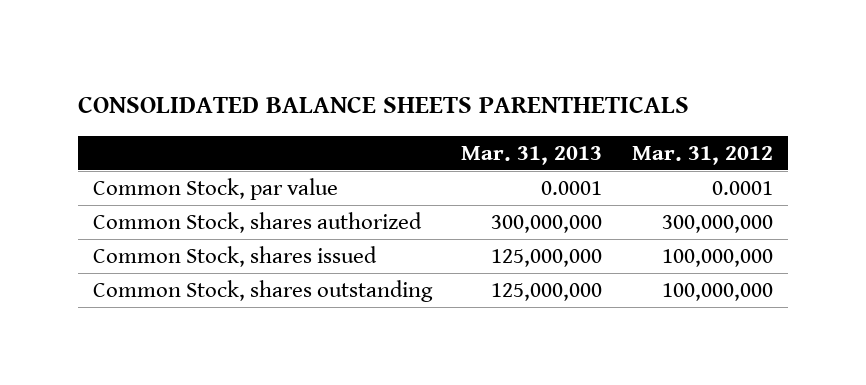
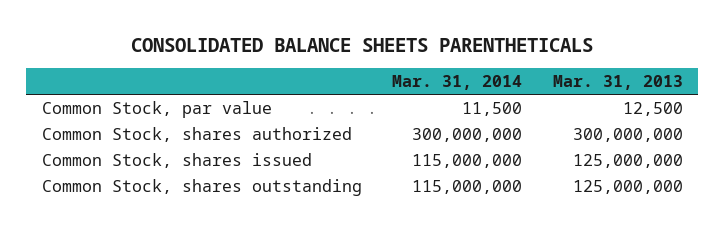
[631,145,773,165] Mar. 31, 2012 -> none
none -> [392,75,523,91] Mar. 31, 2014
[541,180,603,195] 0.0001 -> [623,101,684,116] 12,500

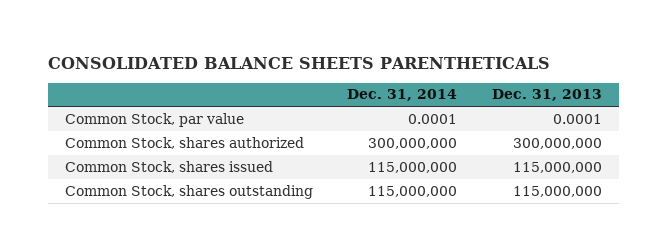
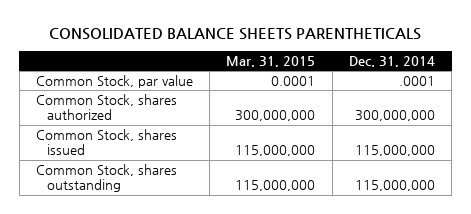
[491,89,602,102] Dec. 31, 2013 -> none
none -> [226,55,316,67] Mar. 31, 2015
[408,113,458,124] 0.0001 -> [399,76,436,87] .0001

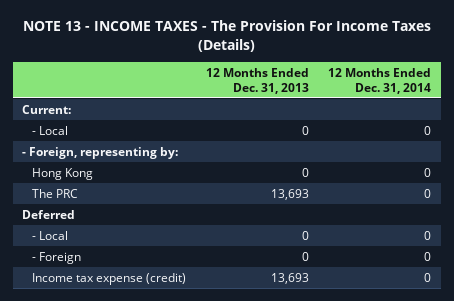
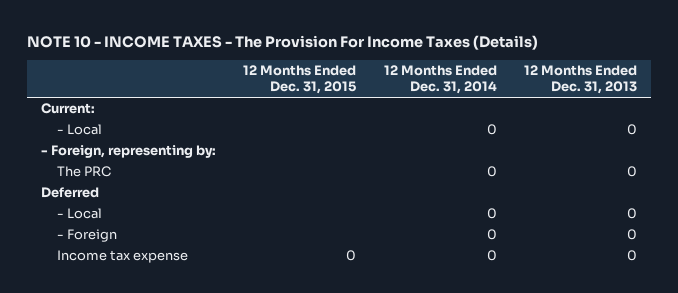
[22,20,431,52] NOTE 13 - INCOME TAXES - The Provision For Income Taxes (Details) -> [27,35,539,51] NOTE 10 - INCOME TAXES - The Provision For Income Taxes (Details)
none -> [243,65,357,95] 12 Months Ended Dec. 31, 2015
[31,167,93,180] Hong Kong -> none
[270,188,309,200] 13,693 -> [627,166,638,178] 0
[31,272,186,285] Income tax expense (credit) -> [56,250,188,264] Income tax expense
[270,272,309,284] 13,693 -> [627,250,638,262] 0

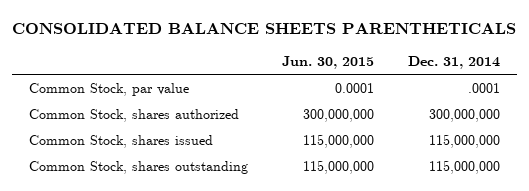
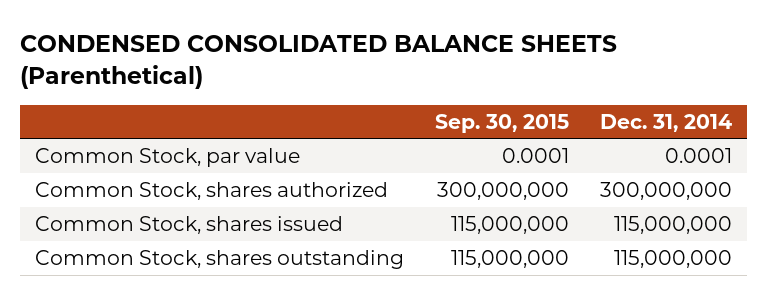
[12,23,517,35] CONSOLIDATED BALANCE SHEETS PARENTHETICALS -> [20,35,618,90] CONDENSED CONSOLIDATED BALANCE SHEETS (Parenthetical)
[282,56,375,70] Jun. 30, 2015 -> none
none -> [435,113,570,133] Sep. 30, 2015
[468,82,501,93] .0001 -> [664,148,732,164] 0.0001

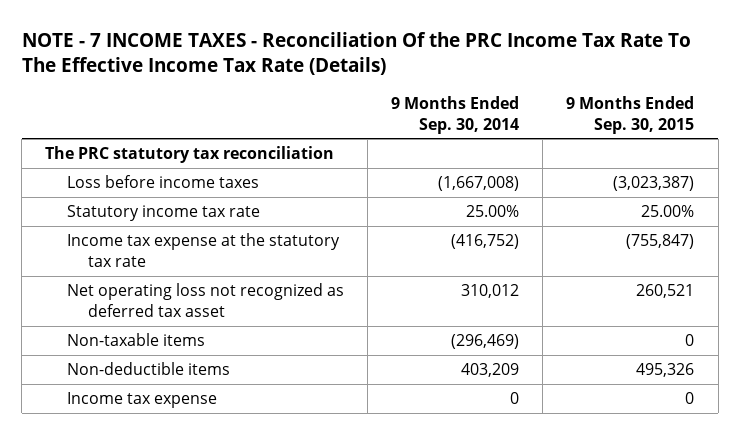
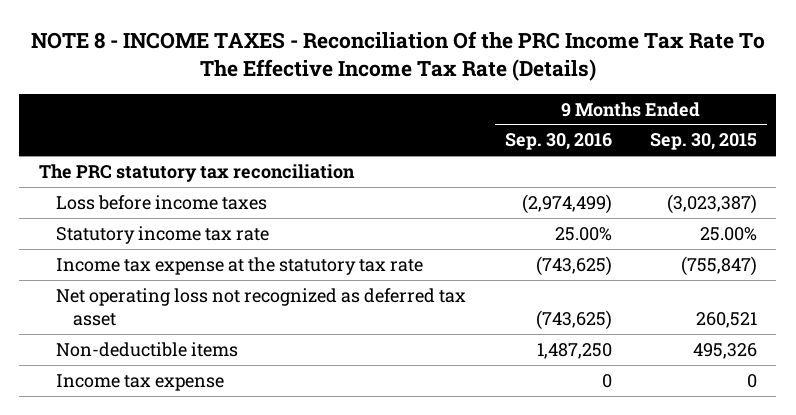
[21,32,691,76] NOTE - 7 INCOME TAXES - Reconciliation Of the PRC Income Tax Rate To The Effective Income Tax Rate (Details) -> [30,30,765,81] NOTE 8 - INCOME TAXES - Reconciliation Of the PRC Income Tax Rate To The Effective Income Tax Rate (Details)
[391,95,520,134] 9 Months Ended Sep. 30, 2014 -> none
none -> [504,133,612,151] Sep. 30, 2016
[66,333,205,347] Non-taxable items -> none

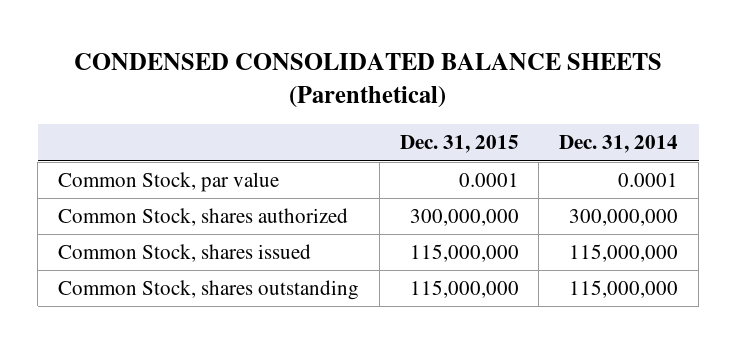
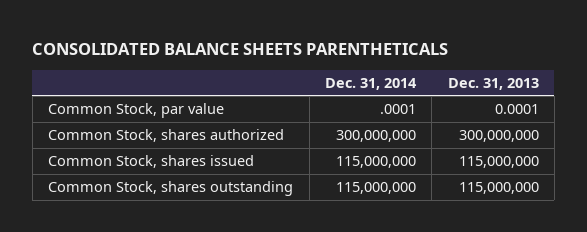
[74,53,663,109] CONDENSED CONSOLIDATED BALANCE SHEETS (Parenthetical) -> [32,42,449,55] CONSOLIDATED BALANCE SHEETS PARENTHETICALS
[399,135,519,154] Dec. 31, 2015 -> none
none -> [447,77,539,90] Dec. 31, 2013
[618,173,679,188] 0.0001 -> [379,103,416,114] .0001

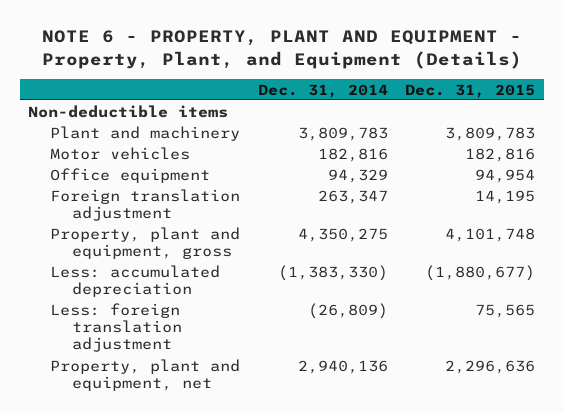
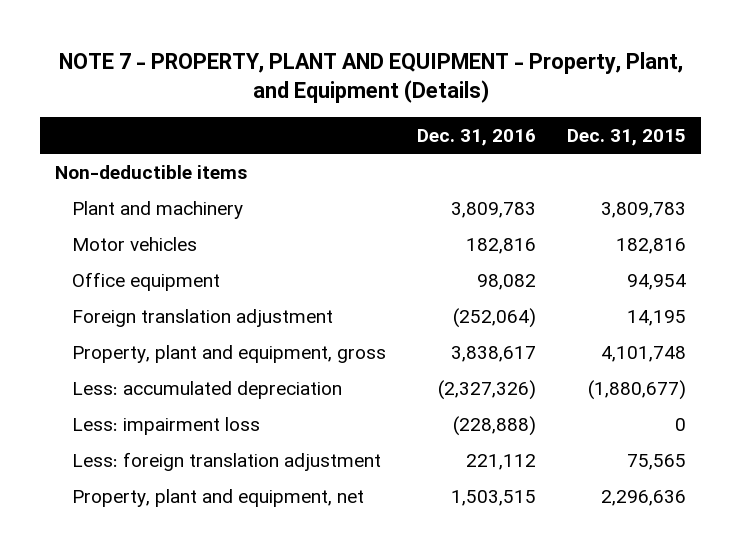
[41,30,522,69] NOTE 6 - PROPERTY, PLANT AND EQUIPMENT - Property, Plant, and Equipment (Details) -> [58,51,683,104] NOTE 7 - PROPERTY, PLANT AND EQUIPMENT - Property, Plant, and Equipment (Details)
[257,83,388,98] Dec. 31, 2014 -> none
none -> [416,128,536,146] Dec. 31, 2016
none -> [71,416,260,435] Less: impairment loss

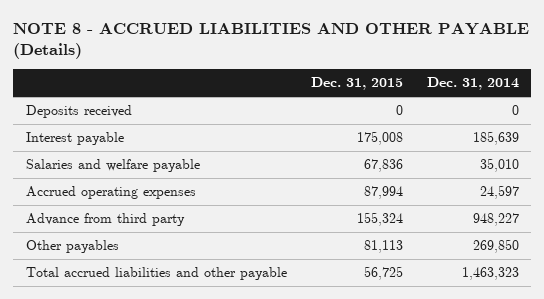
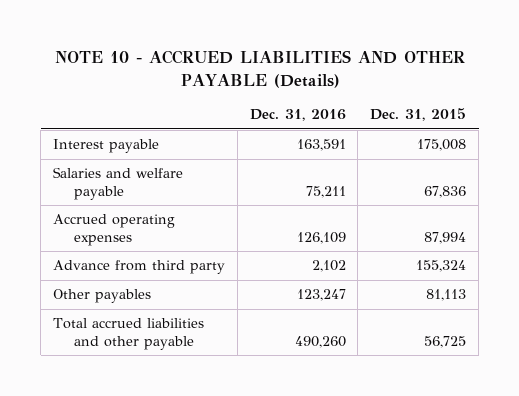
[13,23,530,60] NOTE 8 - ACCRUED LIABILITIES AND OTHER PAYABLE (Details) -> [54,50,465,88] NOTE 10 - ACCRUED LIABILITIES AND OTHER PAYABLE (Details)
[426,77,519,91] Dec. 31, 2014 -> none
none -> [249,109,346,122] Dec. 31, 2016
[25,105,132,119] Deposits received -> none

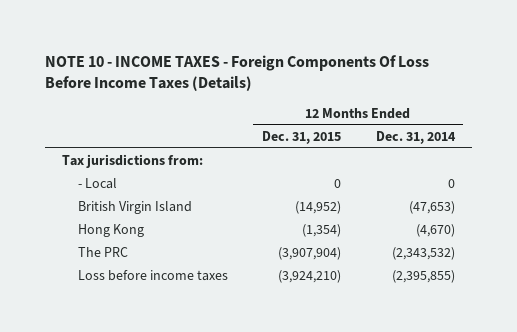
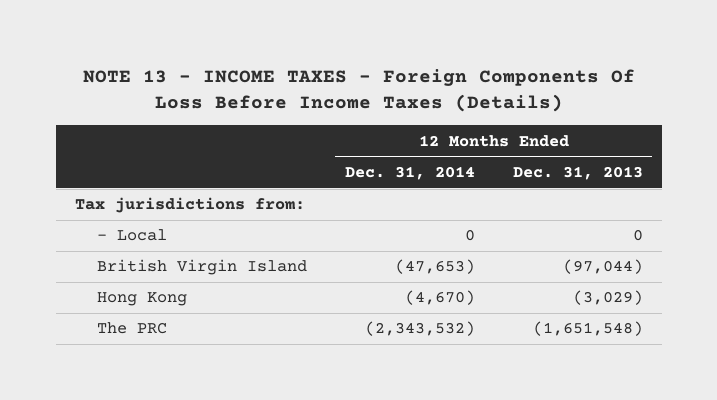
[45,54,430,92] NOTE 10 - INCOME TAXES - Foreign Components Of Loss Before Income Taxes (Details) -> [82,69,635,113] NOTE 13 - INCOME TAXES - Foreign Components Of Loss Before Income Taxes (Details)
[262,130,342,144] Dec. 31, 2015 -> none
none -> [512,165,643,180] Dec. 31, 2013
[77,270,228,282] Loss before income taxes -> none

